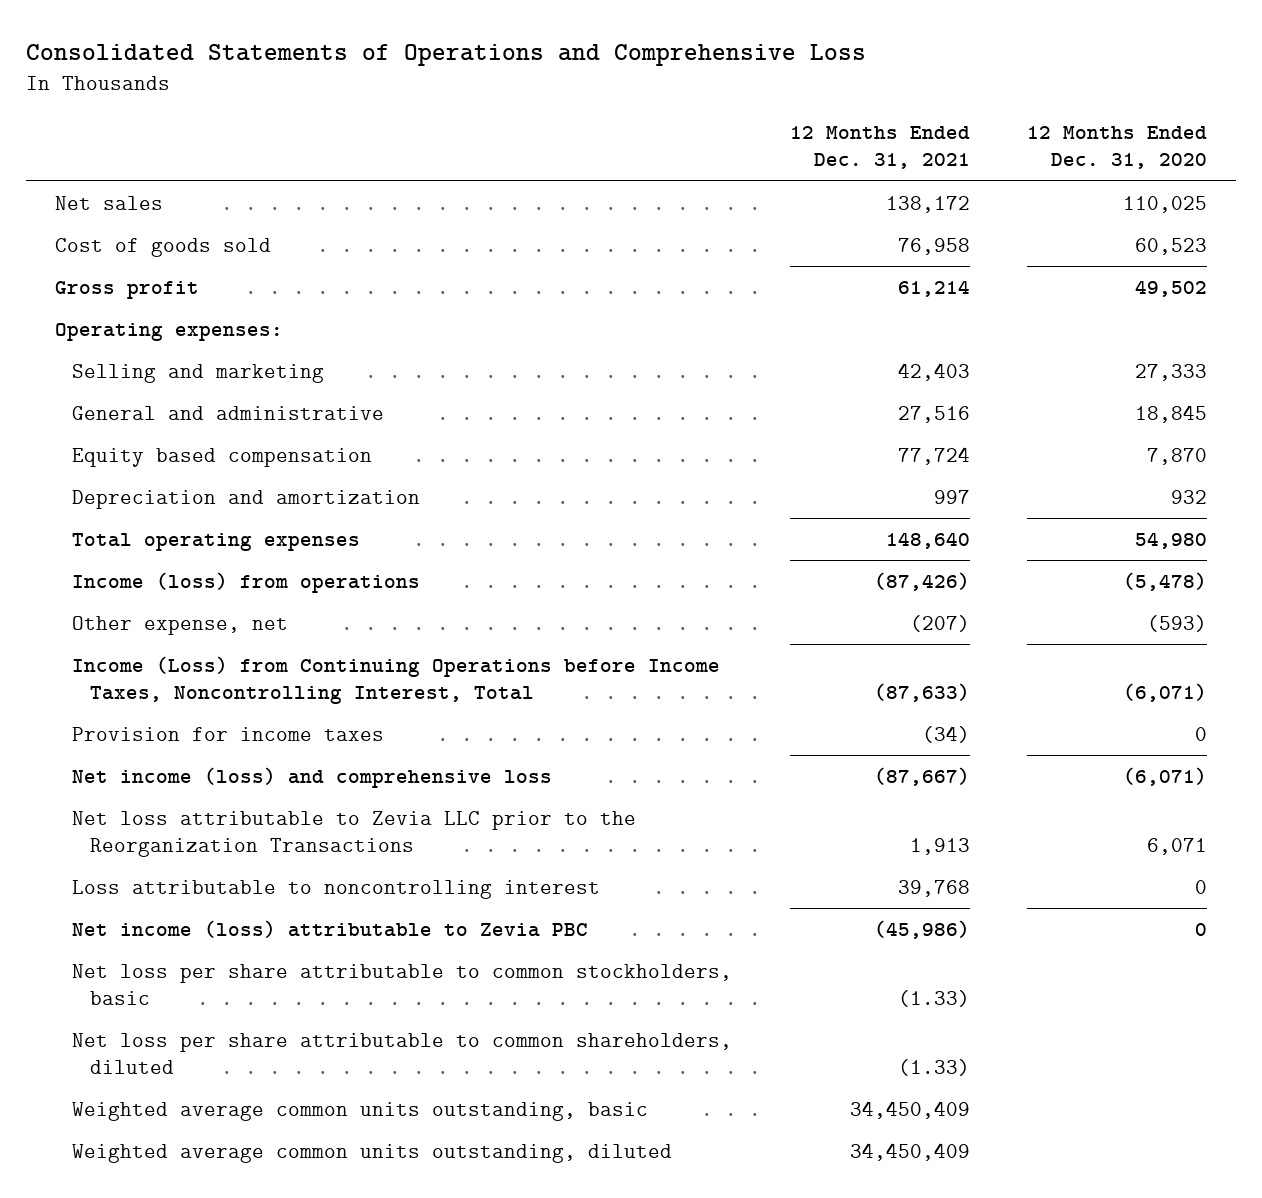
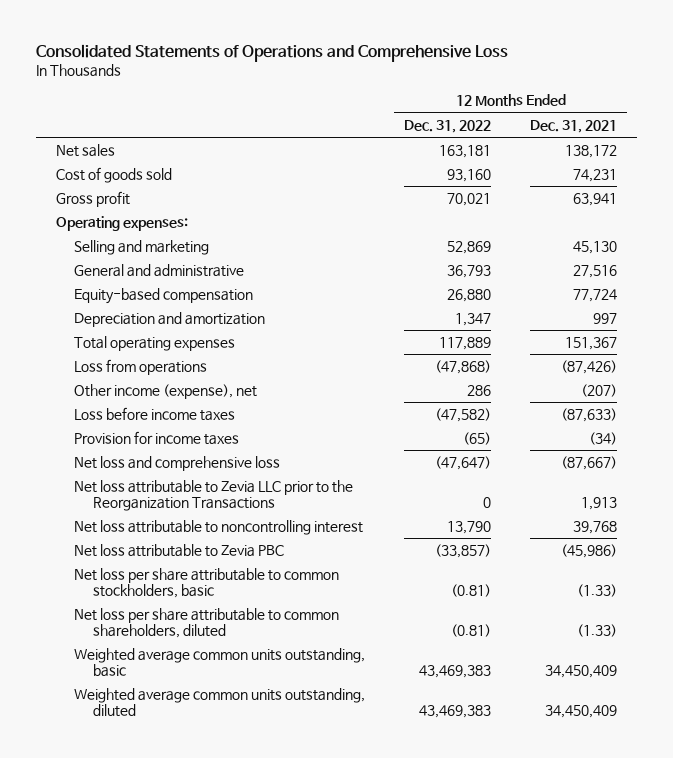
[1026,126,1207,170] 12 Months Ended Dec. 31, 2020 -> none
none -> [404,119,492,133] Dec. 31, 2022
[897,237,970,255] 76,958 -> [573,169,618,183] 74,231
[897,279,970,297] 61,214 -> [573,193,618,207] 63,941
[897,362,970,381] 42,403 -> [573,241,618,255] 45,130
[72,447,373,467] Equity based compensation -> [74,288,254,305] Equity-based compensation
[885,531,970,549] 148,640 -> [565,337,618,351] 151,367
[72,571,421,593] Income (loss) from operations -> [74,359,208,376] Loss from operations
[72,615,289,635] Other expense, net -> [74,384,258,400] Other income (expense), net
[72,655,721,704] Income (Loss) from Continuing Operations before Income Taxes, Noncontrolling Interest, Total -> [74,407,236,422] Loss before income taxes
[72,766,553,788] Net income (loss) and comprehensive loss -> [74,456,281,472] Net loss and comprehensive loss
[72,879,601,899] Loss attributable to noncontrolling interest -> [74,520,364,536] Net loss attributable to noncontrolling interest
[72,919,589,938] Net income (loss) attributable to Zevia PBC -> [74,544,285,558] Net loss attributable to Zevia PBC

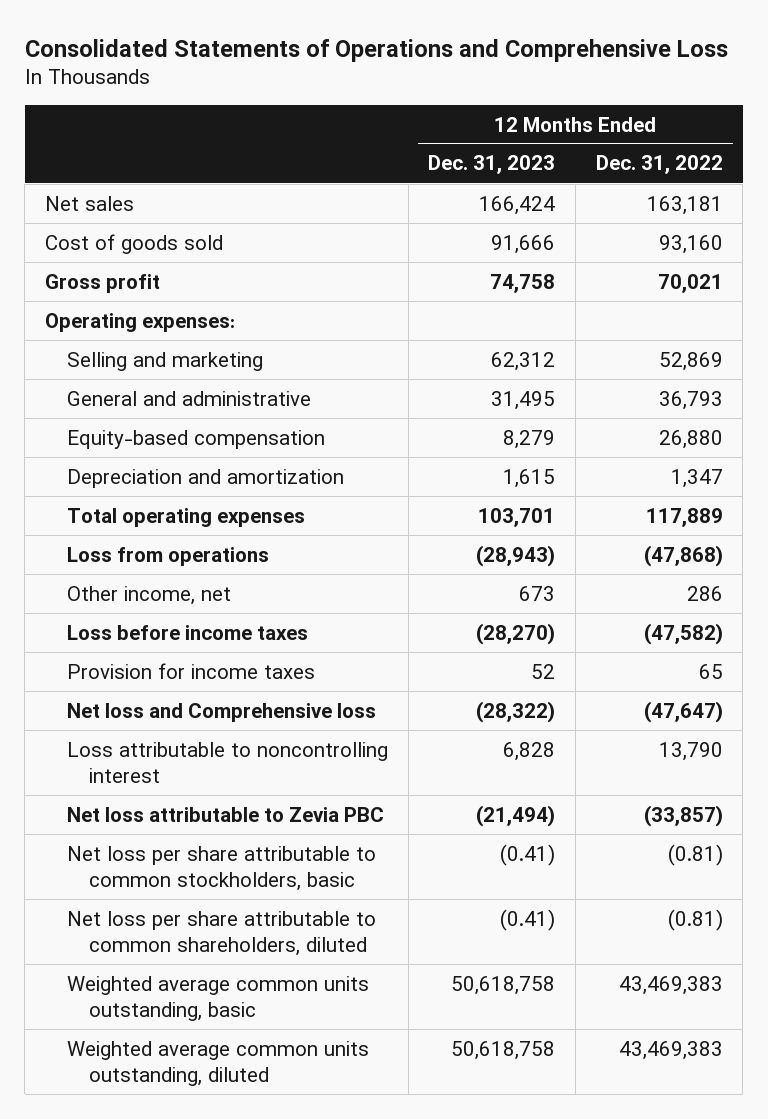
[530,119,618,133] Dec. 31, 2021 -> none
none -> [428,155,556,175] Dec. 31, 2023
[74,384,258,400] Other income (expense), net -> [67,585,232,605] Other income, net
[74,480,354,511] Net loss attributable to Zevia LLC prior to the Reorganization Transactions -> none
[463,432,492,446] (65) -> [698,663,723,679] 65
[74,456,281,472] Net loss and comprehensive loss -> [67,702,377,722] Net loss and Comprehensive loss
[74,520,364,536] Net loss attributable to noncontrolling interest -> [67,741,389,783] Loss attributable to noncontrolling interest

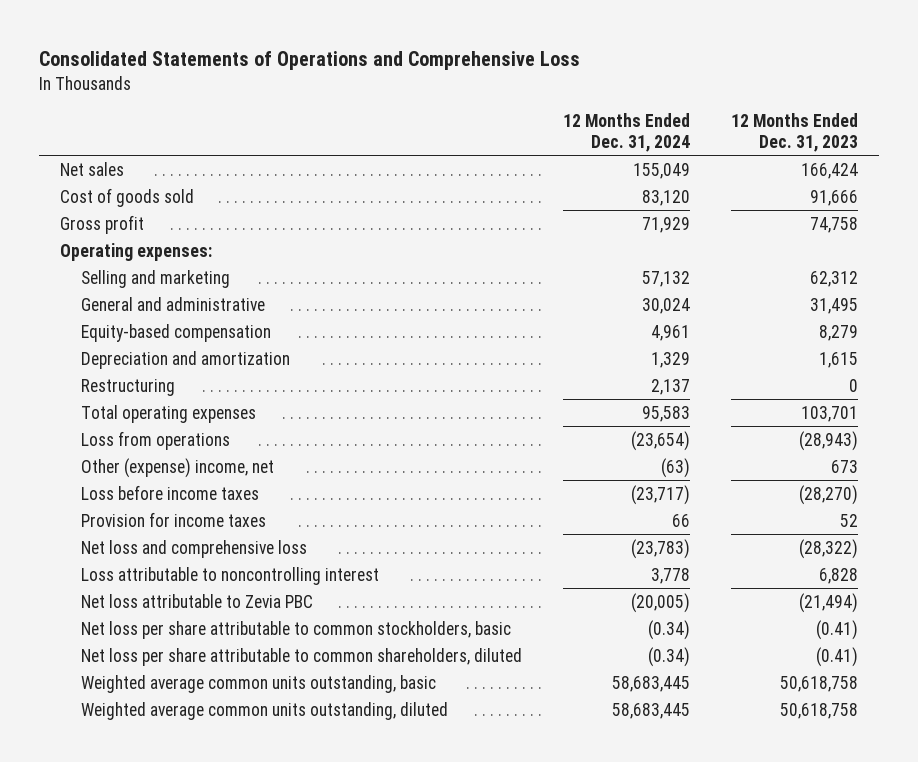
[595,155,723,175] Dec. 31, 2022 -> none
none -> [563,113,691,152] 12 Months Ended Dec. 31, 2024
none -> [80,378,175,396] Restructuring
[67,585,232,605] Other income, net -> [80,457,274,478] Other (expense) income, net
[67,702,377,722] Net loss and Comprehensive loss -> [80,539,307,558] Net loss and comprehensive loss

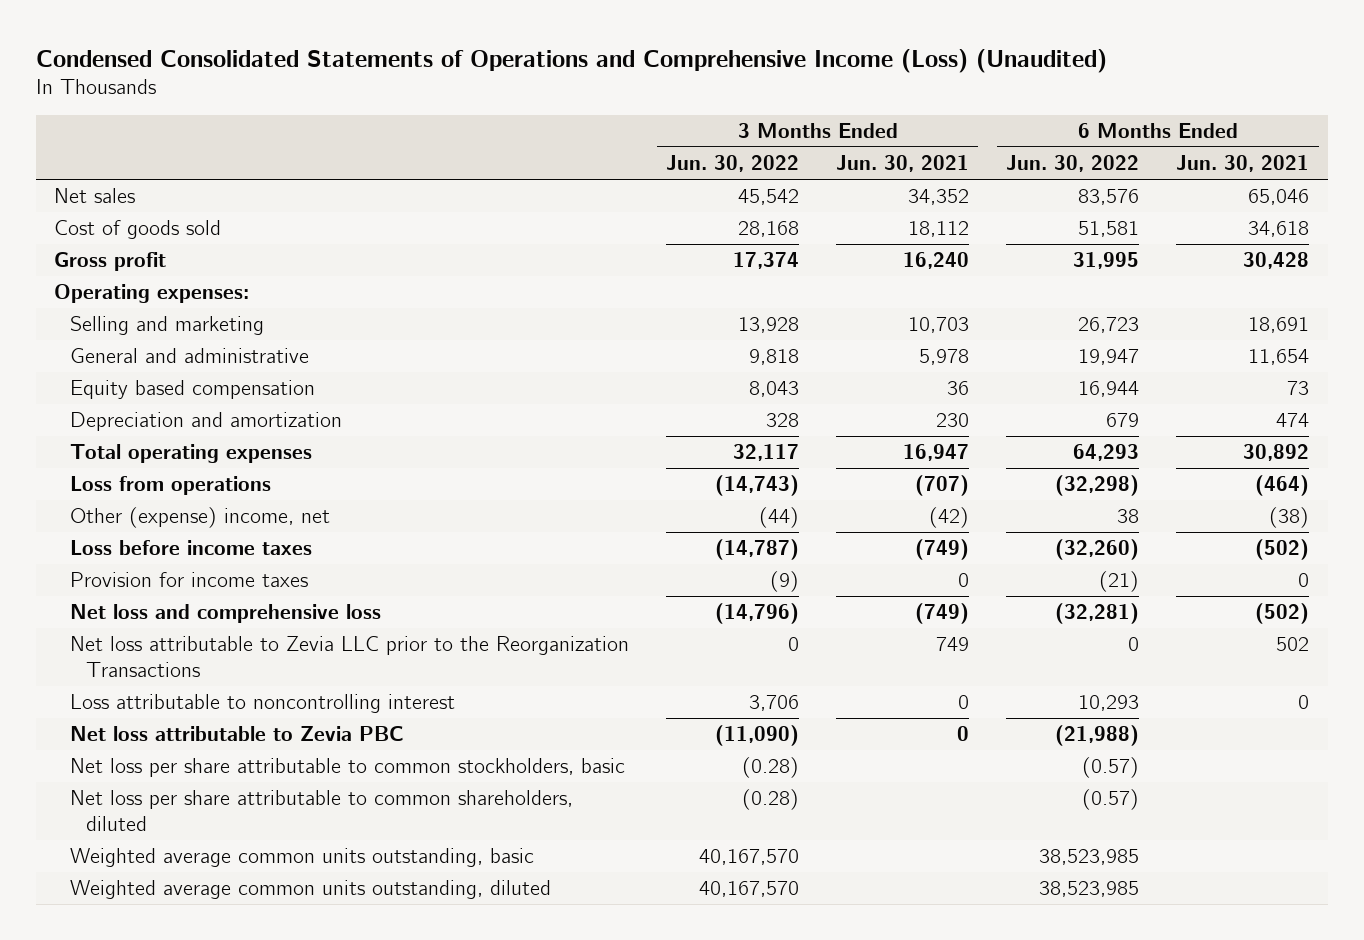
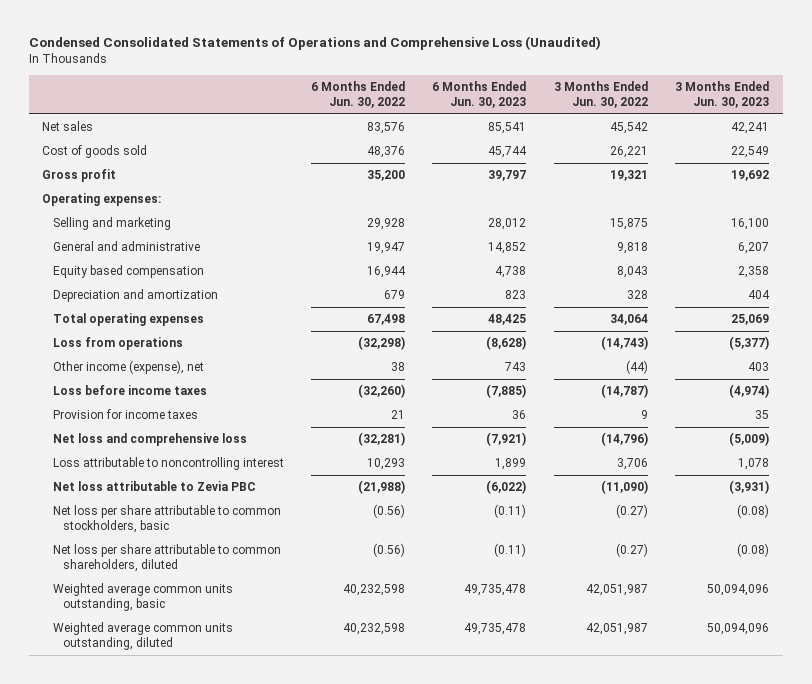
[35,49,1107,74] Condensed Consolidated Statements of Operations and Comprehensive Income (Loss) (Unaudited) -> [28,36,601,51] Condensed Consolidated Statements of Operations and Comprehensive Loss (Unaudited)
[836,155,970,173] Jun. 30, 2021 -> none
[1176,155,1310,173] Jun. 30, 2021 -> none
none -> [432,80,527,109] 6 Months Ended Jun. 30, 2023
none -> [675,80,770,109] 3 Months Ended Jun. 30, 2023
[738,221,800,238] 28,168 -> [609,146,648,159] 26,221
[1078,221,1140,238] 51,581 -> [367,146,406,159] 48,376
[733,252,800,270] 17,374 -> [609,170,648,182] 19,321
[1073,252,1140,270] 31,995 -> [367,170,406,182] 35,200
[738,317,800,334] 13,928 -> [609,218,648,231] 15,875
[1078,317,1140,334] 26,723 -> [367,218,406,231] 29,928
[733,444,800,462] 32,117 -> [609,314,648,326] 34,064
[1073,444,1140,462] 64,293 -> [367,314,406,326] 67,498
[70,507,331,529] Other (expense) income, net -> [52,360,204,375] Other income (expense), net
[770,571,800,593] (9) -> [640,410,648,420] 9
[1099,571,1140,593] (21) -> [391,410,406,420] 21
[70,635,630,677] Net loss attributable to Zevia LLC prior to the Reorganization Transactions -> none
[742,757,800,779] (0.28) -> [615,504,648,519] (0.27)
[1082,757,1140,779] (0.57) -> [373,504,406,519] (0.56)
[742,789,800,811] (0.28) -> [615,543,648,558] (0.27)
[1082,789,1140,811] (0.57) -> [373,543,406,558] (0.56)
[699,849,800,866] 40,167,570 -> [585,584,648,597] 42,051,987
[1039,849,1140,866] 38,523,985 -> [343,584,406,597] 40,232,598
[699,881,800,898] 40,167,570 -> [585,623,648,636] 42,051,987
[1039,881,1140,898] 38,523,985 -> [343,623,406,636] 40,232,598

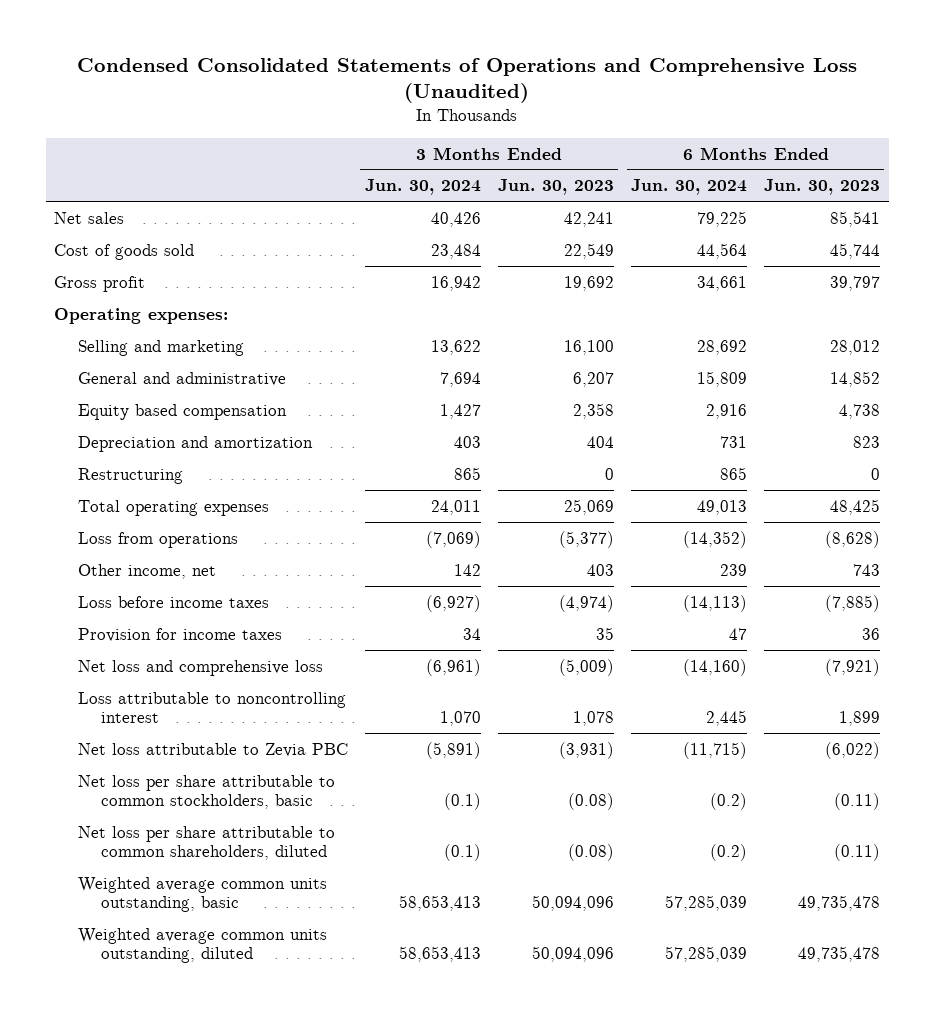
[311,80,406,109] 6 Months Ended Jun. 30, 2022 -> none
[553,80,648,109] 3 Months Ended Jun. 30, 2022 -> none
none -> [364,179,481,196] Jun. 30, 2024
none -> [630,179,747,196] Jun. 30, 2024
none -> [77,467,183,484] Restructuring
[52,360,204,375] Other income (expense), net -> [77,563,216,579] Other income, net

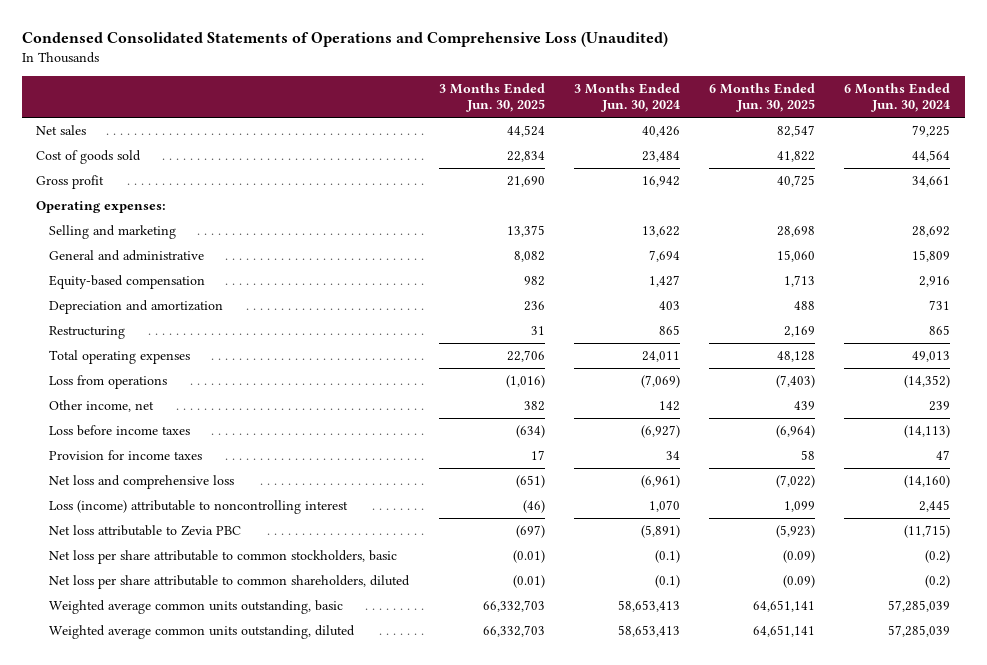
[497,179,614,196] Jun. 30, 2023 -> none
[764,179,881,196] Jun. 30, 2023 -> none
none -> [438,82,545,113] 3 Months Ended Jun. 30, 2025
none -> [709,82,816,113] 6 Months Ended Jun. 30, 2025
[77,403,287,420] Equity based compensation -> [49,274,206,289] Equity-based compensation
[77,691,346,724] Loss attributable to noncontrolling interest -> [49,499,349,514] Loss (income) attributable to noncontrolling interest

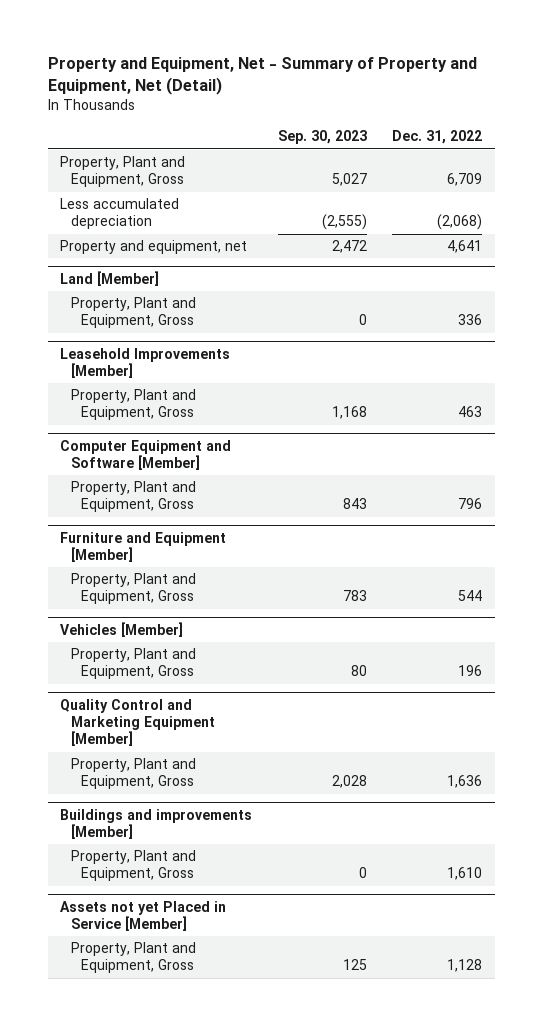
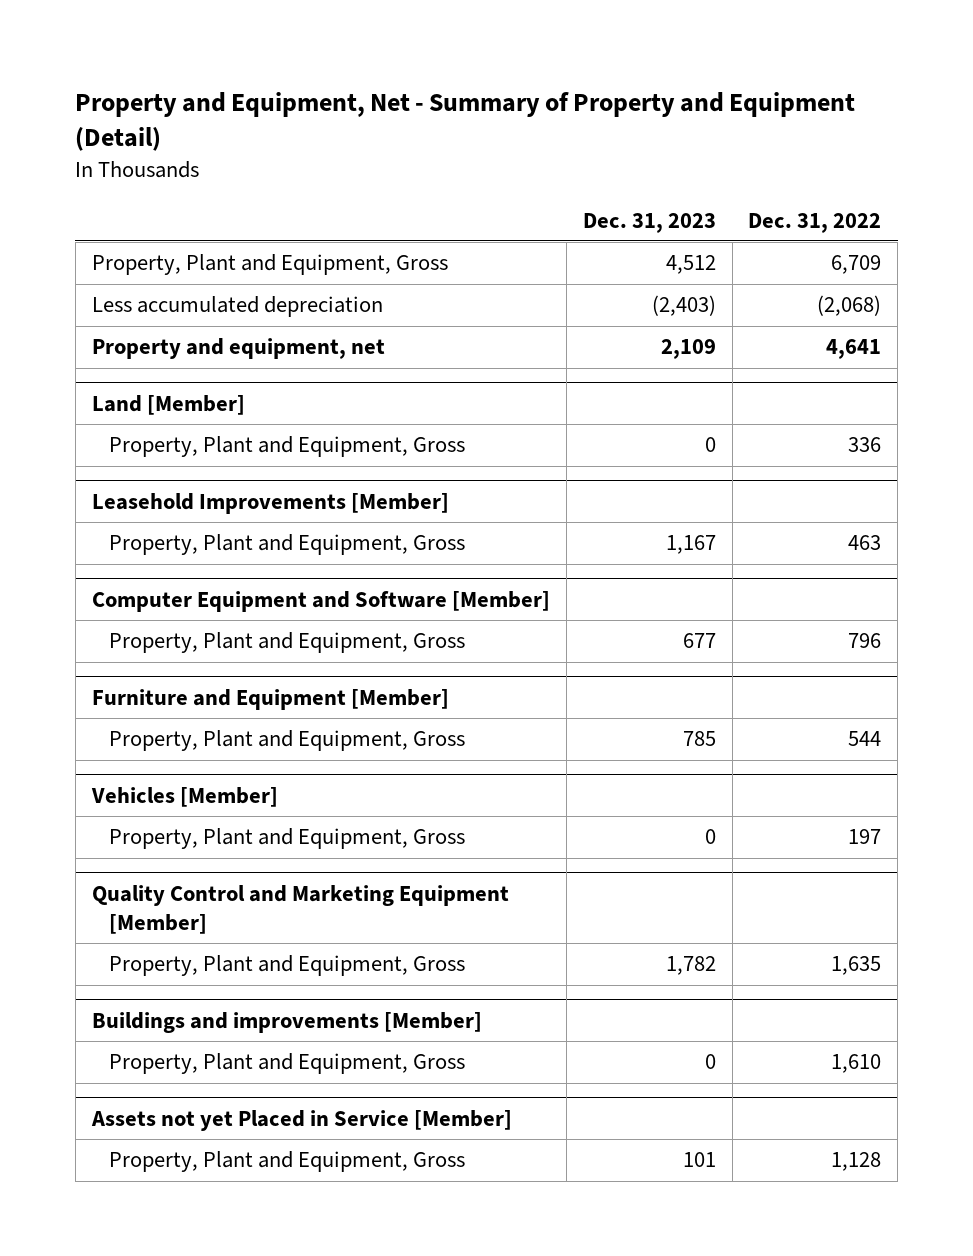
[47,57,477,96] Property and Equipment, Net - Summary of Property and Equipment, Net (Detail) -> [75,91,856,151] Property and Equipment, Net - Summary of Property and Equipment (Detail)
[277,130,367,145] Sep. 30, 2023 -> none
none -> [582,212,716,233] Dec. 31, 2023
[458,665,483,677] 196 -> [848,829,882,845] 197
[447,775,483,789] 1,636 -> [831,956,882,976] 1,635

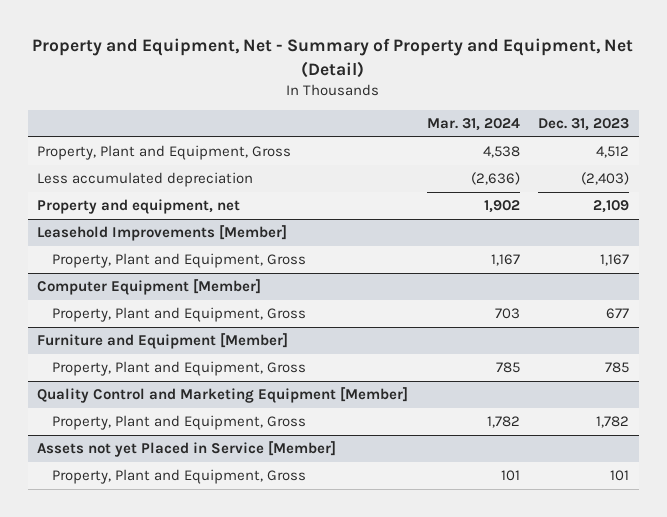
[75,91,856,151] Property and Equipment, Net - Summary of Property and Equipment (Detail) -> [32,38,634,78] Property and Equipment, Net - Summary of Property and Equipment, Net (Detail)
[748,212,882,233] Dec. 31, 2022 -> none
none -> [426,118,520,132] Mar. 31, 2024
[91,394,245,415] Land [Member] -> none
[109,436,466,458] Property, Plant and Equipment, Gross -> none
[91,590,550,612] Computer Equipment and Software [Member] -> [37,279,262,296] Computer Equipment [Member]
[90,786,278,807] Vehicles [Member] -> none
[109,828,466,850] Property, Plant and Equipment, Gross -> none
[91,1011,482,1033] Buildings and improvements [Member] -> none
[109,1053,466,1075] Property, Plant and Equipment, Gross -> none

